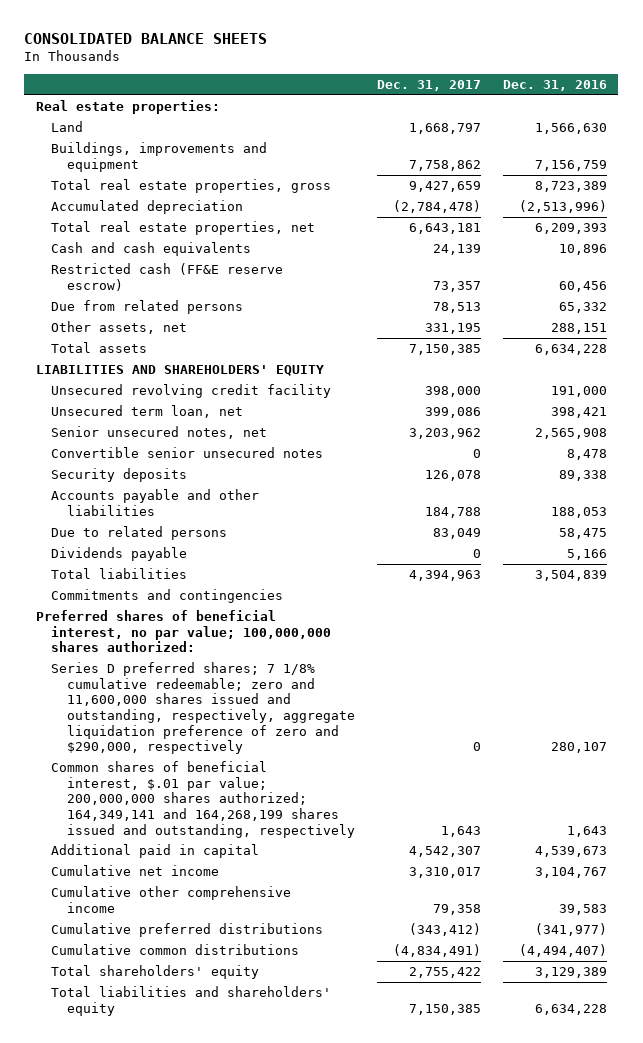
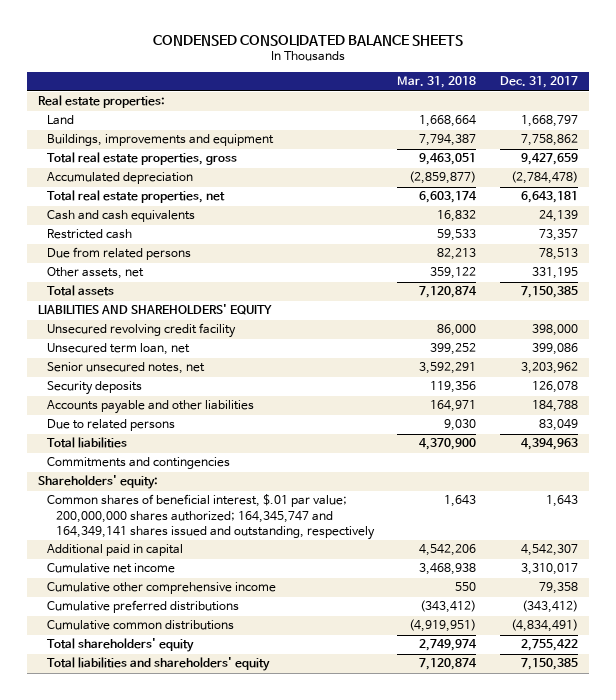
[24,33,268,45] CONSOLIDATED BALANCE SHEETS -> [153,34,464,46] CONDENSED CONSOLIDATED BALANCE SHEETS
[503,80,608,92] Dec. 31, 2016 -> none
none -> [397,76,477,89] Mar. 31, 2018
[51,263,284,291] Restricted cash (FF&E reserve escrow) -> [47,229,133,240] Restricted cash
[51,447,324,459] Convertible senior unsecured notes -> none
[51,547,188,562] Dividends payable -> none
[35,610,332,653] Preferred shares of beneficial interest, no par value; 100,000,000 shares authorized: -> none
[51,662,355,755] Series D preferred shares; 7 1/8% cumulative redeemable; zero and 11,600,000 shares issued and outstanding, respectively, aggregate liquidation preference of zero and $290,000, respectively -> none
none -> [38,475,159,490] Shareholders' equity:
[51,761,355,838] Common shares of beneficial interest, $.01 par value; 200,000,000 shares authorized; 164,349,141 and 164,268,199 shares issued and outstanding, respectively -> [47,494,375,540] Common shares of beneficial interest, $.01 par value; 200,000,000 shares authorized; 164,345,747 and 164,349,141 shares issued and outstanding, respectively

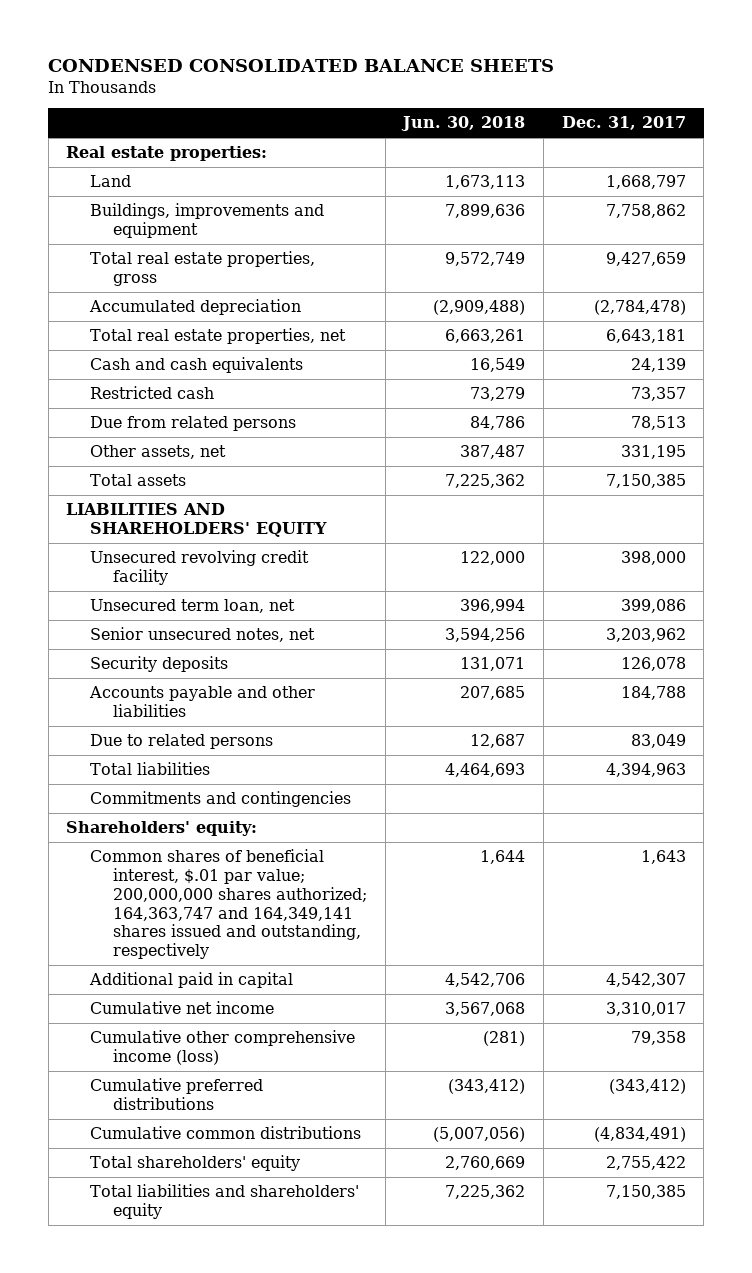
[397,76,477,89] Mar. 31, 2018 -> none
none -> [401,116,526,132] Jun. 30, 2018
[47,494,375,540] Common shares of beneficial interest, $.01 par value; 200,000,000 shares authorized; 164,345,747 and 164,349,141 shares issued and outstanding, respectively -> [89,849,367,960] Common shares of beneficial interest, $.01 par value; 200,000,000 shares authorized; 164,363,747 and 164,349,141 shares issued and outstanding, respectively
[47,582,277,595] Cumulative other comprehensive income -> [89,1030,355,1065] Cumulative other comprehensive income (loss)

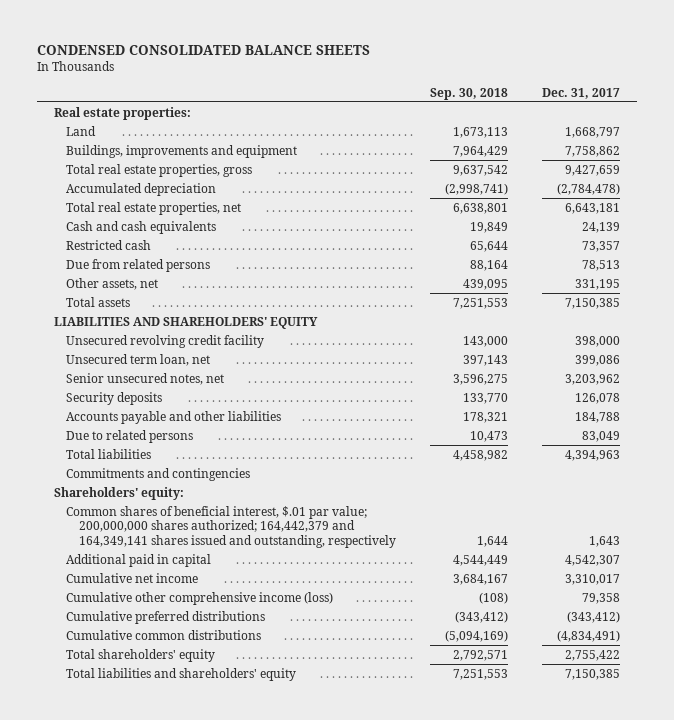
[401,116,526,132] Jun. 30, 2018 -> none
none -> [429,87,508,100] Sep. 30, 2018
[89,849,367,960] Common shares of beneficial interest, $.01 par value; 200,000,000 shares authorized; 164,363,747 and 164,349,141 shares issued and outstanding, respectively -> [66,505,396,548] Common shares of beneficial interest, $.01 par value; 200,000,000 shares authorized; 164,442,379 and 164,349,141 shares issued and outstanding, respectively

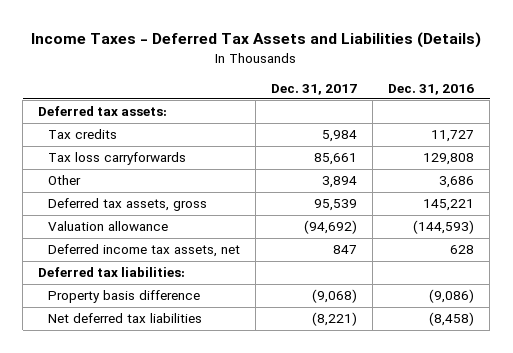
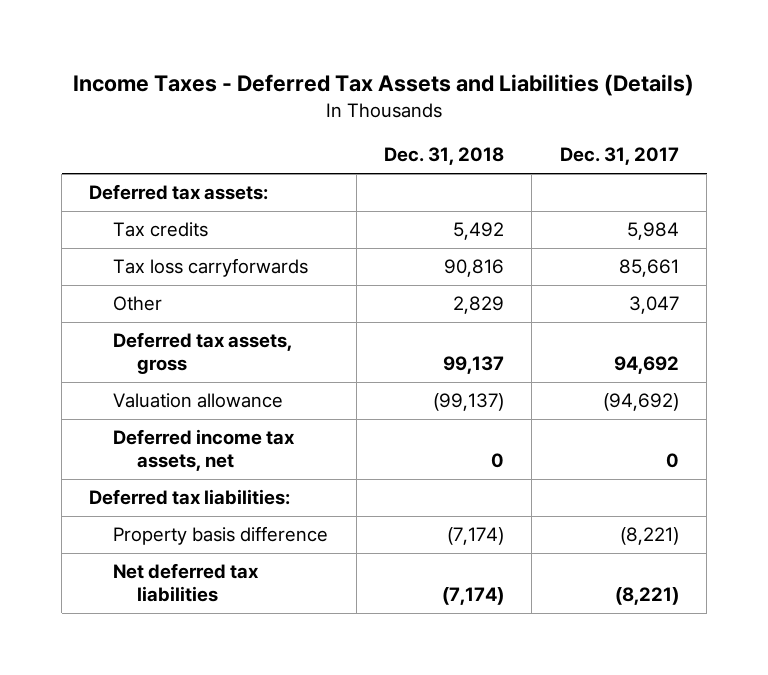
[388,83,475,95] Dec. 31, 2016 -> none
none -> [384,147,505,166] Dec. 31, 2018
[322,176,358,189] 3,894 -> [628,296,679,315] 3,047
[314,199,358,212] 95,539 -> [613,356,679,375] 94,692
[333,245,358,255] 847 -> [665,453,679,469] 0
[312,289,358,304] (9,068) -> [619,527,679,546] (8,221)

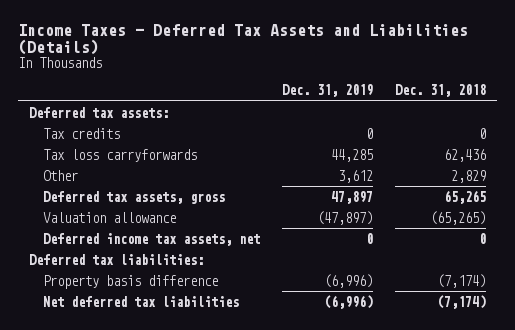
[559,147,679,166] Dec. 31, 2017 -> none
none -> [281,84,373,98] Dec. 31, 2019
[453,222,505,241] 5,492 -> [478,127,486,139] 0
[444,259,505,278] 90,816 -> [443,148,486,162] 62,436
[443,356,505,375] 99,137 -> [443,189,486,204] 65,265
[433,393,505,412] (99,137) -> [429,210,486,225] (65,265)

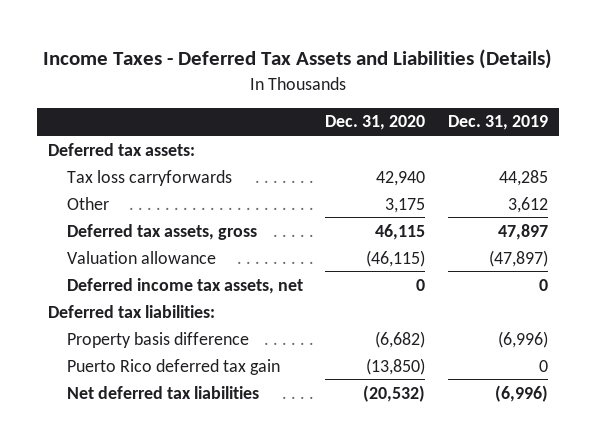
[394,84,486,98] Dec. 31, 2018 -> none
none -> [325,115,426,131] Dec. 31, 2020
[42,127,120,139] Tax credits -> none
none -> [67,358,281,375] Puerto Rico deferred tax gain

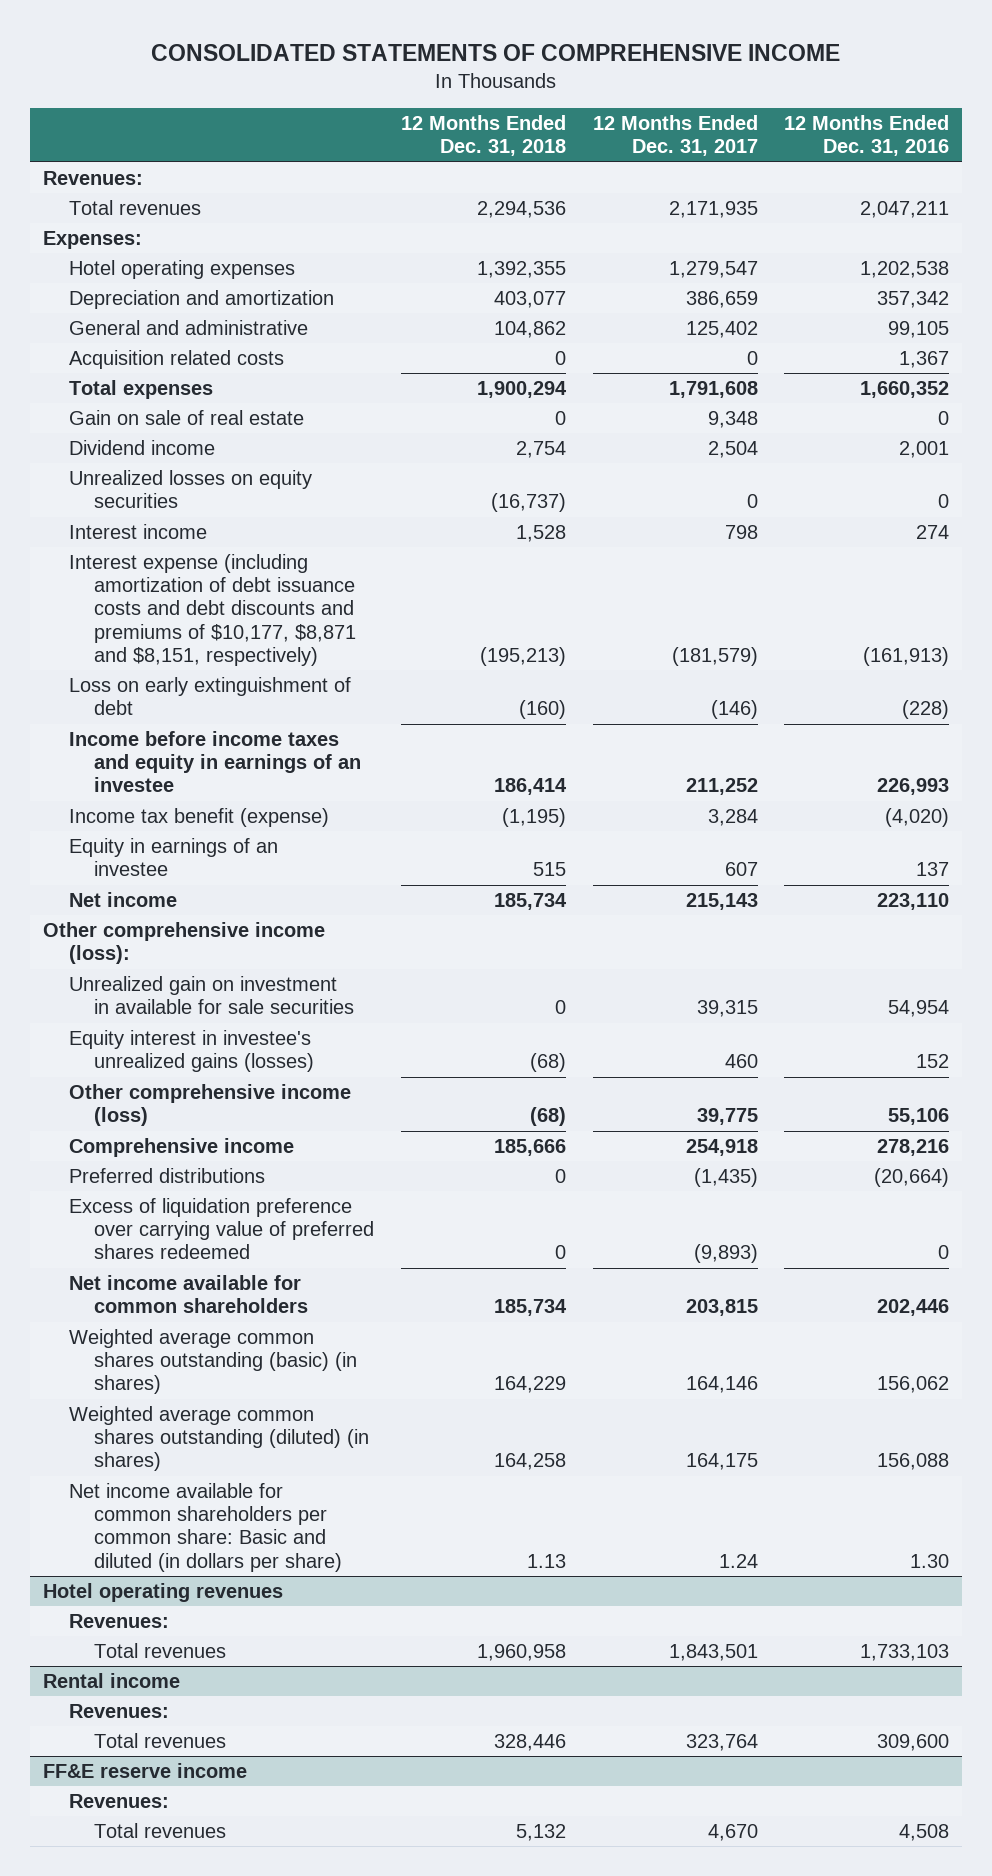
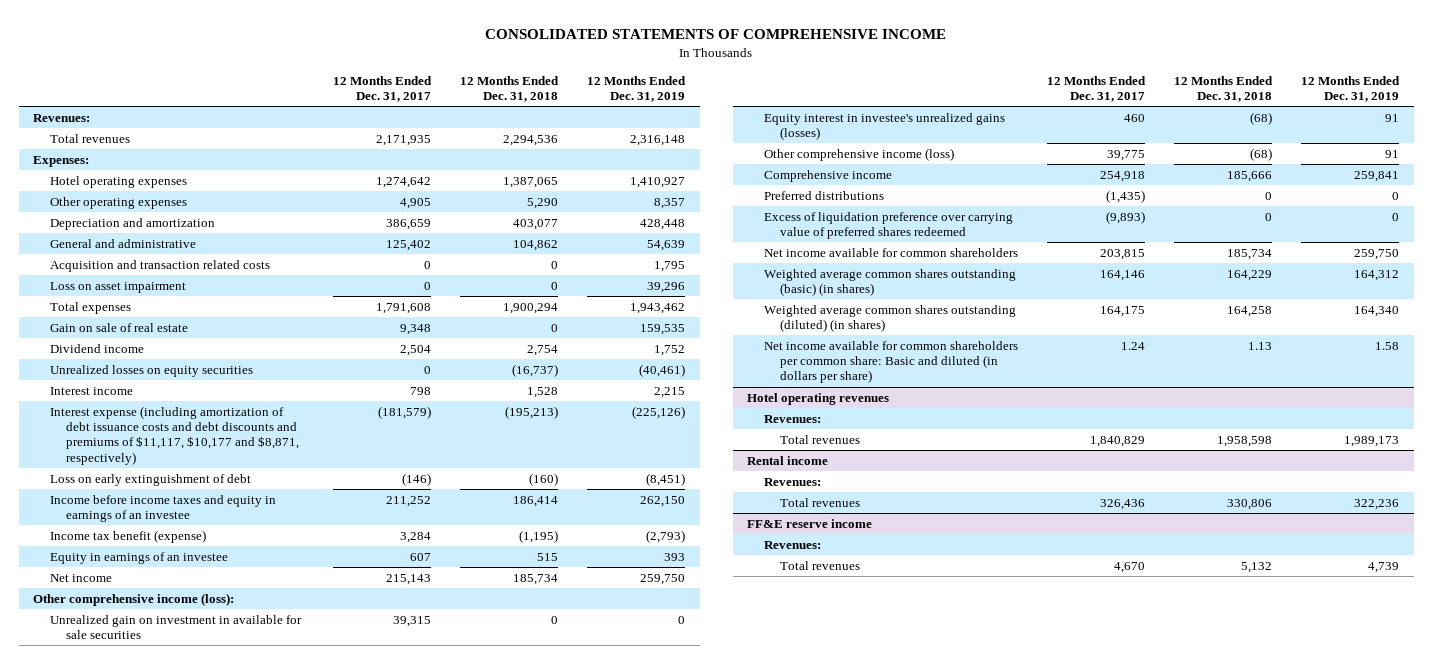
[784,115,950,157] 12 Months Ended Dec. 31, 2016 -> none
none -> [587,75,687,103] 12 Months Ended Dec. 31, 2019
[476,261,566,279] 1,392,355 -> [502,176,558,188] 1,387,065
[668,261,758,279] 1,279,547 -> [375,176,431,188] 1,274,642
none -> [49,196,187,209] Other operating expenses
[68,350,284,370] Acquisition related costs -> [49,259,270,272] Acquisition and transaction related costs
none -> [49,281,186,293] Loss on asset impairment
[68,554,357,666] Interest expense (including amortization of debt issuance costs and debt discounts and premiums of $10,177, $8,871 and $8,151, respectively) -> [49,405,300,465] Interest expense (including amortization of debt issuance costs and debt discounts and premiums of $11,117, $10,177 and $8,871, respectively)
[476,1644,566,1662] 1,960,958 -> [1216,435,1272,447] 1,958,598
[668,1644,758,1662] 1,843,501 -> [1089,435,1145,447] 1,840,829
[493,1734,566,1752] 328,446 -> [1226,498,1272,510] 330,806
[685,1734,758,1752] 323,764 -> [1099,498,1145,510] 326,436

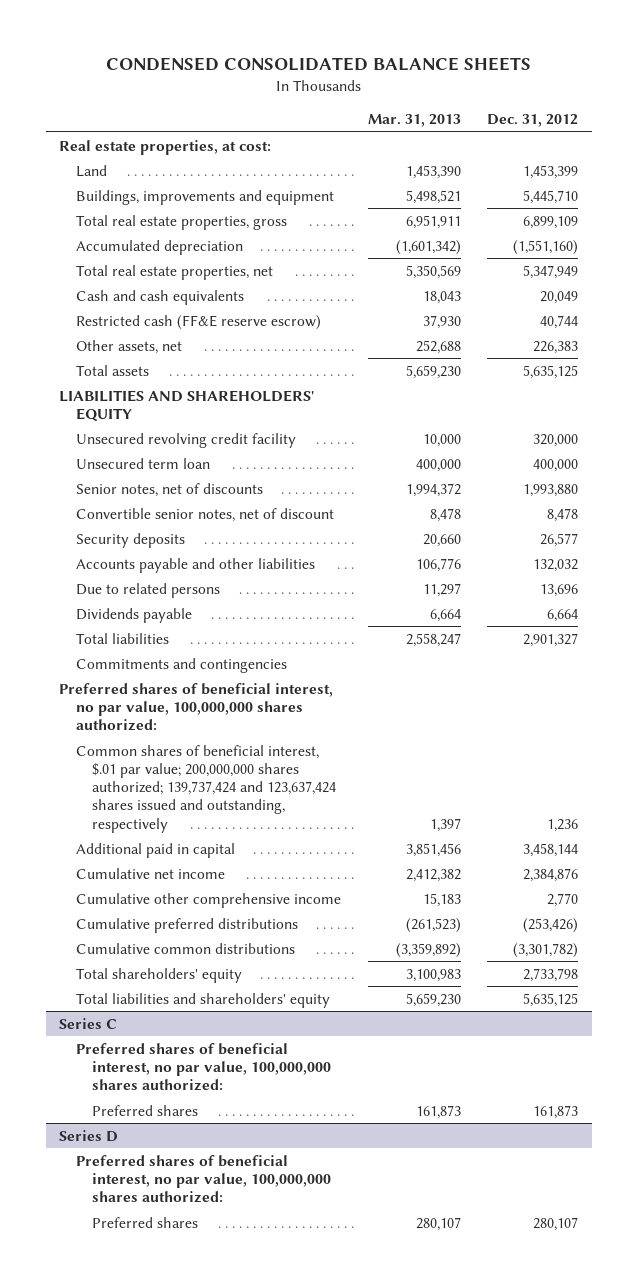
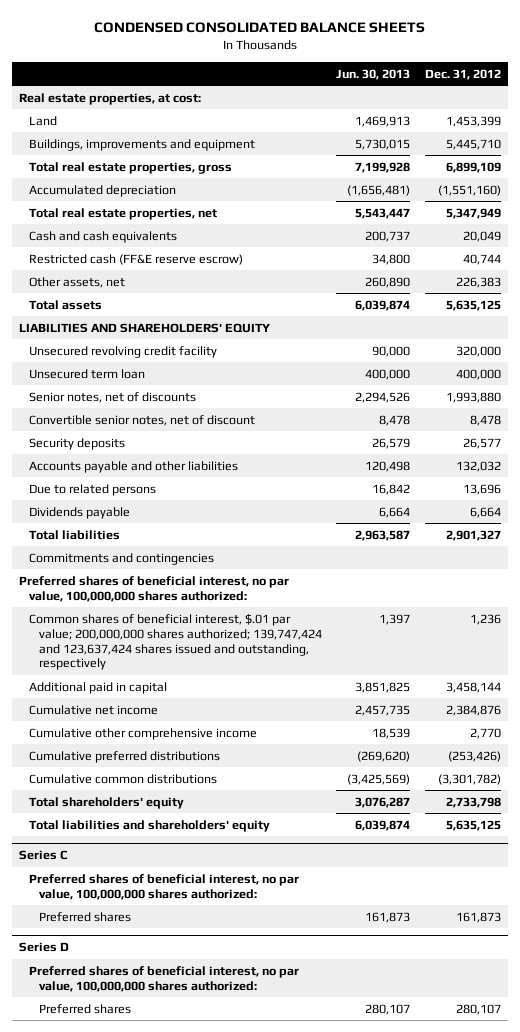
[367,114,461,128] Mar. 31, 2013 -> none
none -> [336,68,411,80] Jun. 30, 2013
[75,744,337,833] Common shares of beneficial interest, $.01 par value; 200,000,000 shares authorized; 139,737,424 and 123,637,424 shares issued and outstanding, respectively -> [29,613,322,671] Common shares of beneficial interest, $.01 par value; 200,000,000 shares authorized; 139,747,424 and 123,637,424 shares issued and outstanding, respectively

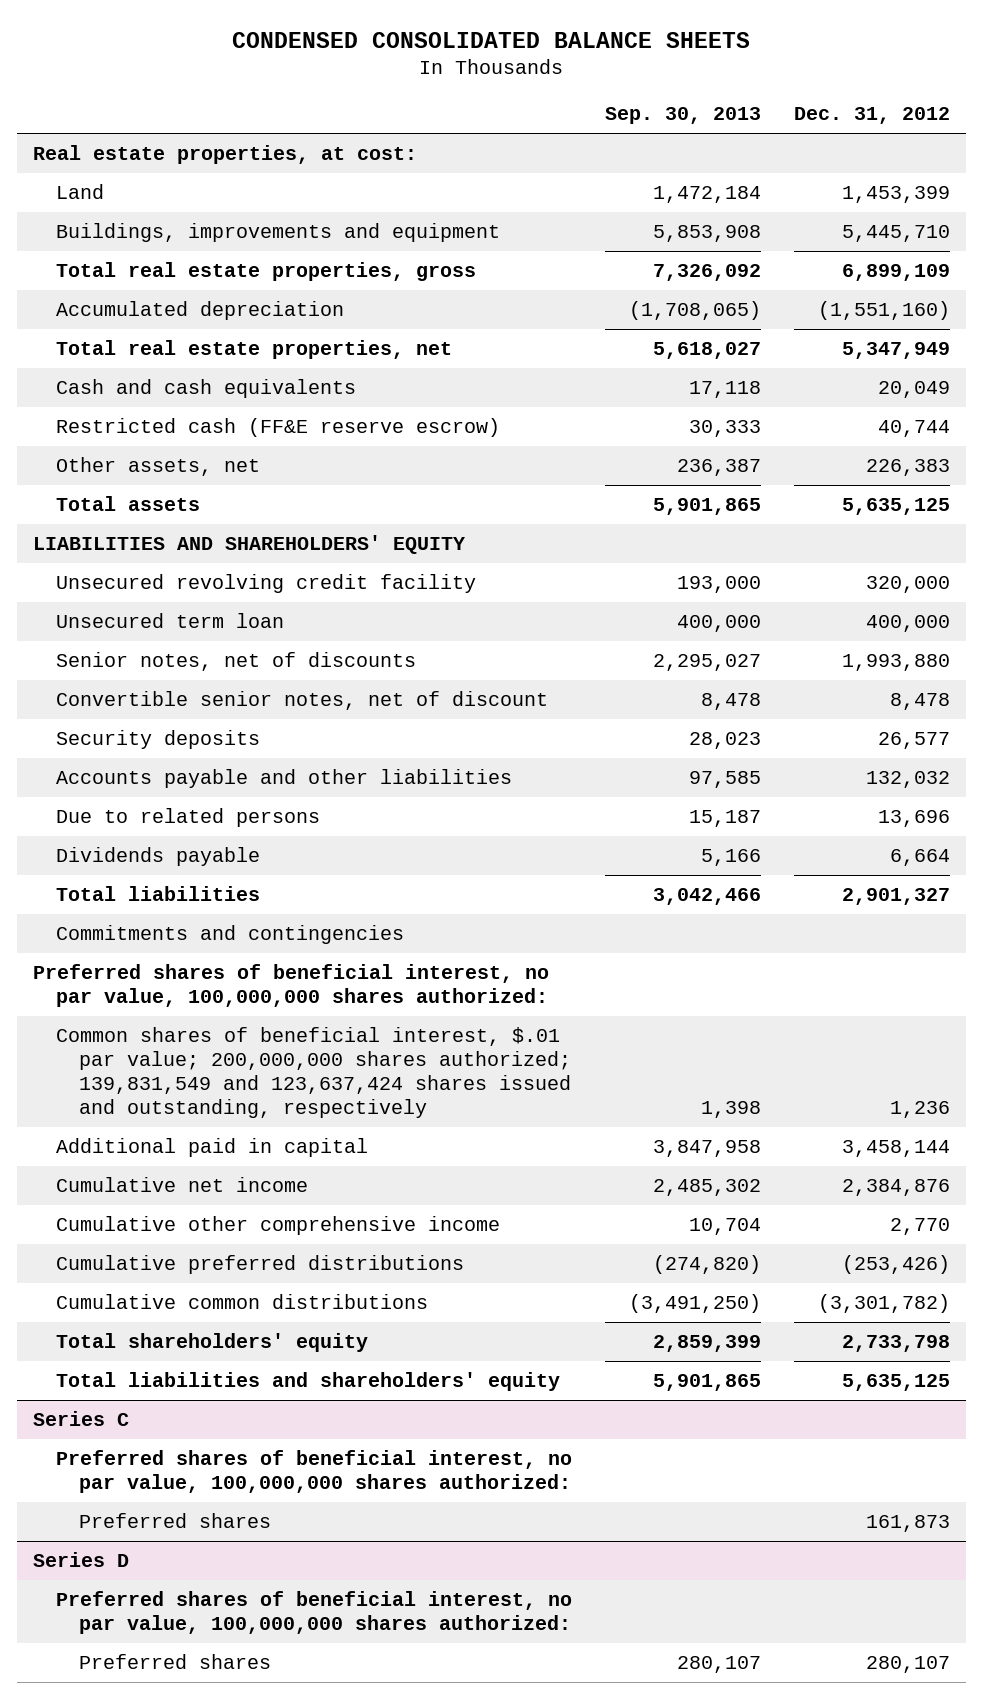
[336,68,411,80] Jun. 30, 2013 -> none
none -> [604,107,761,125] Sep. 30, 2013
[29,613,322,671] Common shares of beneficial interest, $.01 par value; 200,000,000 shares authorized; 139,747,424 and 123,637,424 shares issued and outstanding, respectively -> [55,1026,571,1119] Common shares of beneficial interest, $.01 par value; 200,000,000 shares authorized; 139,831,549 and 123,637,424 shares issued and outstanding, respectively

